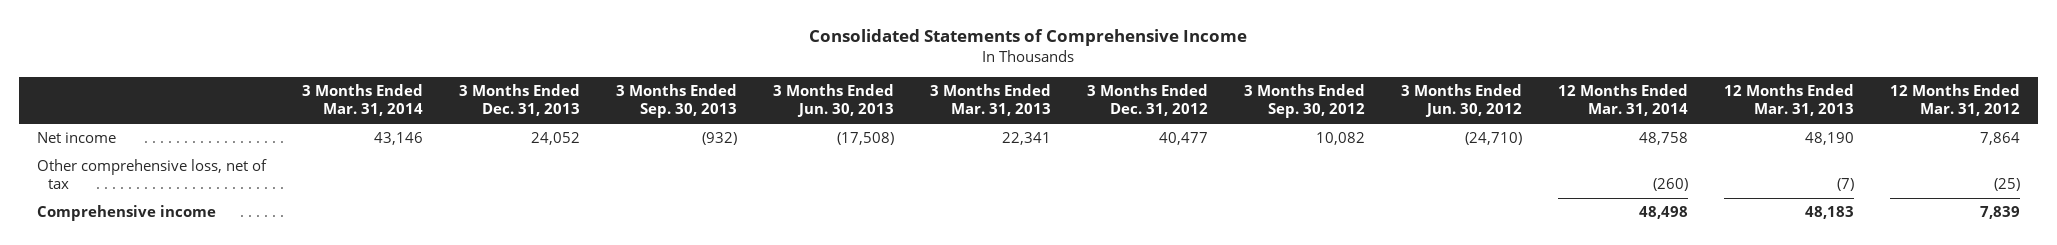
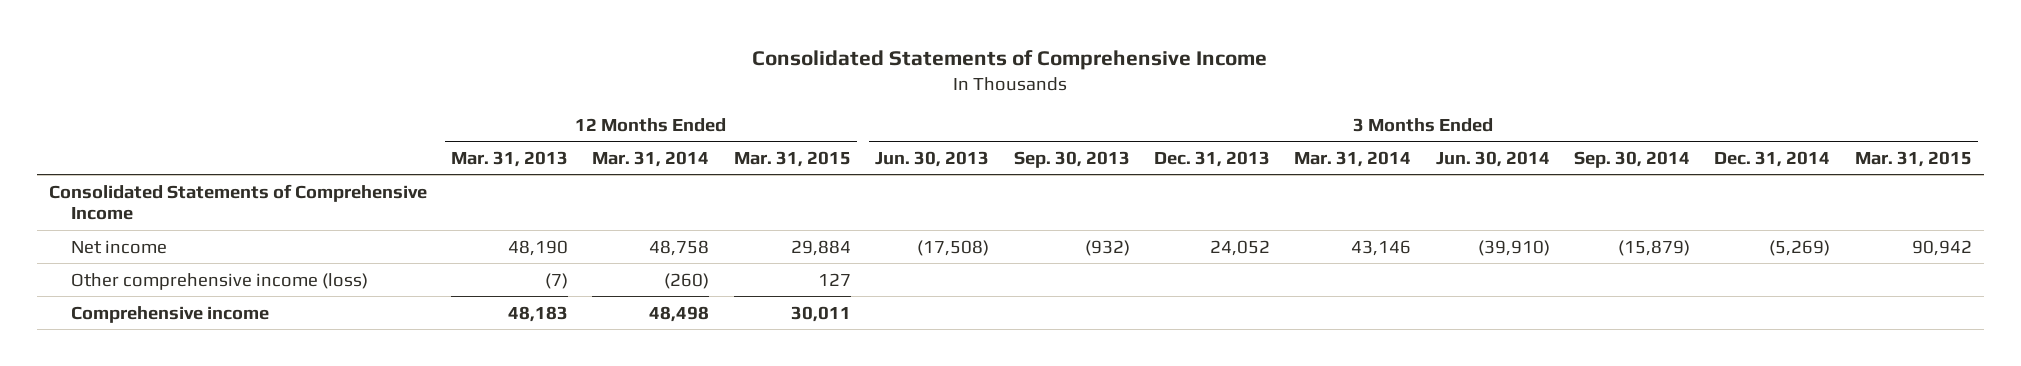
[929,84,1051,117] 3 Months Ended Mar. 31, 2013 -> none
[1086,84,1208,117] 3 Months Ended Dec. 31, 2012 -> none
[1243,84,1365,119] 3 Months Ended Sep. 30, 2012 -> none
[1400,84,1522,118] 3 Months Ended Jun. 30, 2012 -> none
[1889,84,2020,117] 12 Months Ended Mar. 31, 2012 -> none
none -> [733,150,851,167] Mar. 31, 2015
none -> [1435,150,1550,167] Jun. 30, 2014
none -> [1574,150,1691,168] Sep. 30, 2014
none -> [1714,150,1831,167] Dec. 31, 2014
none -> [1854,150,1972,167] Mar. 31, 2015
none -> [48,183,427,221] Consolidated Statements of Comprehensive Income
[37,159,268,190] Other comprehensive loss, net of tax -> [71,272,369,290] Other comprehensive income (loss)

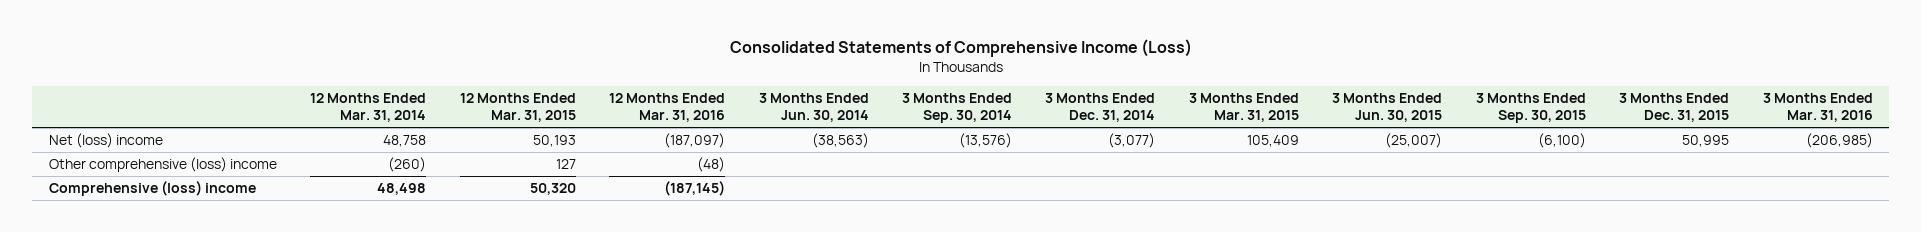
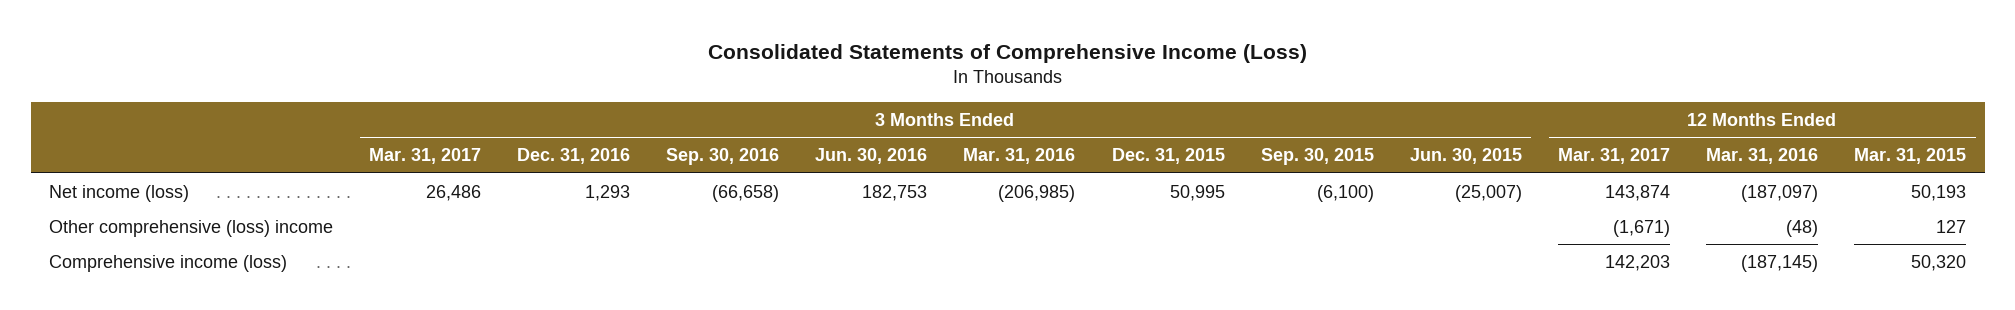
[310,93,427,123] 12 Months Ended Mar. 31, 2014 -> none
[758,93,869,123] 3 Months Ended Jun. 30, 2014 -> none
[901,93,1012,124] 3 Months Ended Sep. 30, 2014 -> none
[1045,93,1156,123] 3 Months Ended Dec. 31, 2014 -> none
[1188,93,1299,123] 3 Months Ended Mar. 31, 2015 -> none
none -> [368,148,481,165] Mar. 31, 2017
none -> [516,148,630,165] Dec. 31, 2016
none -> [666,148,780,166] Sep. 30, 2016
none -> [815,148,928,165] Jun. 30, 2016
none -> [1558,148,1671,165] Mar. 31, 2017
[48,133,163,149] Net (loss) income -> [48,184,189,202] Net income (loss)
[48,181,256,197] Comprehensive (loss) income -> [48,254,287,272] Comprehensive income (loss)

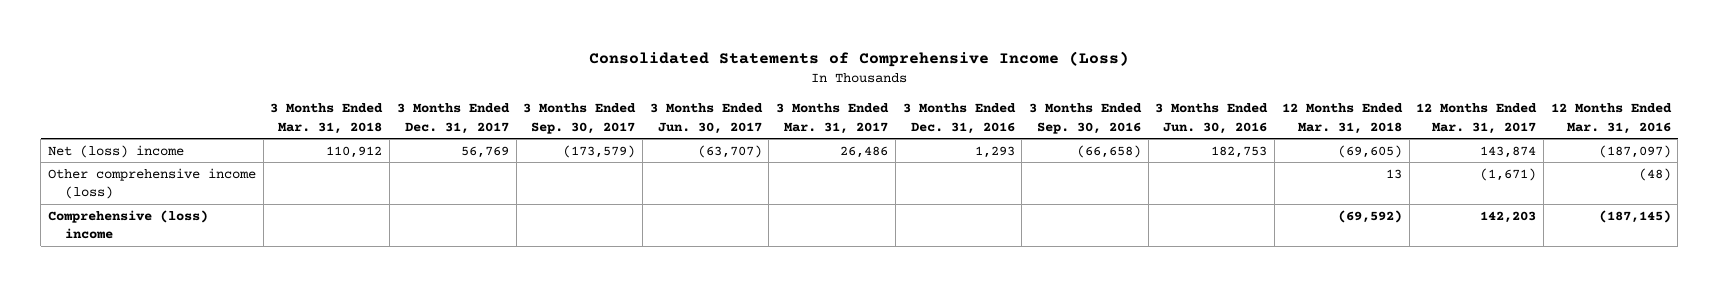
[963,148,1076,165] Mar. 31, 2016 -> none
[1111,148,1225,165] Dec. 31, 2015 -> none
[1260,148,1374,166] Sep. 30, 2015 -> none
[1409,148,1522,165] Jun. 30, 2015 -> none
[1854,148,1967,165] Mar. 31, 2015 -> none
none -> [270,103,384,134] 3 Months Ended Mar. 31, 2018
none -> [396,103,510,134] 3 Months Ended Dec. 31, 2017
none -> [523,103,637,134] 3 Months Ended Sep. 30, 2017
none -> [649,103,763,134] 3 Months Ended Jun. 30, 2017
none -> [1281,103,1403,134] 12 Months Ended Mar. 31, 2018
[48,184,189,202] Net income (loss) -> [48,144,185,158] Net (loss) income
[48,219,333,237] Other comprehensive (loss) income -> [48,167,257,200] Other comprehensive income (loss)
[48,254,287,272] Comprehensive income (loss) -> [48,209,209,240] Comprehensive (loss) income

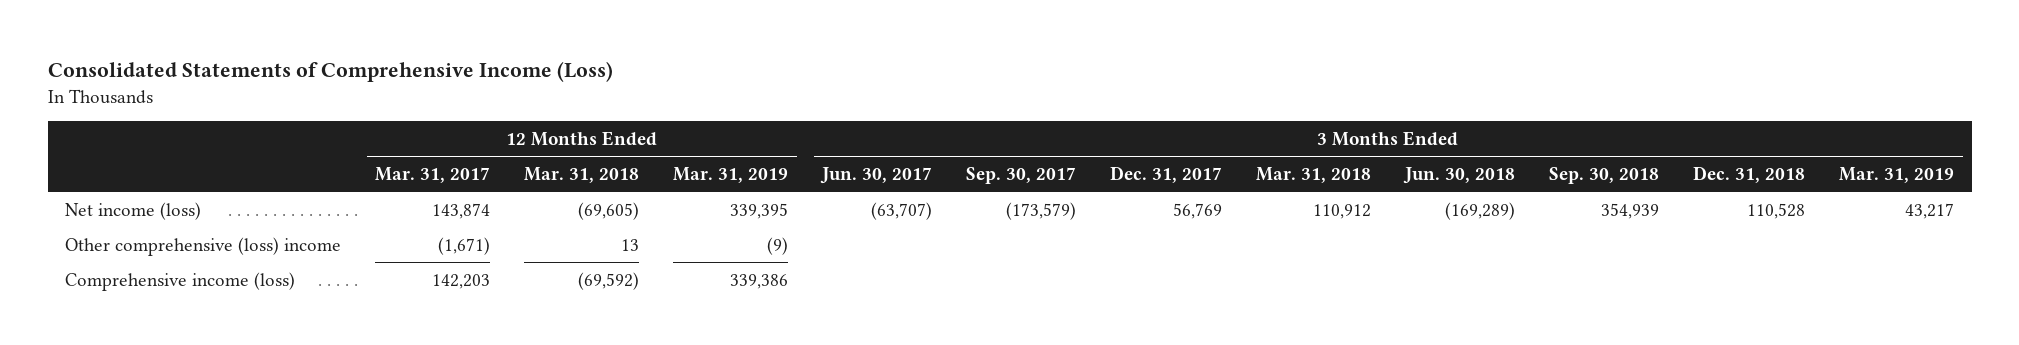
[776,103,890,134] 3 Months Ended Mar. 31, 2017 -> none
[902,103,1016,134] 3 Months Ended Dec. 31, 2016 -> none
[1029,103,1143,134] 3 Months Ended Sep. 30, 2016 -> none
[1155,103,1269,134] 3 Months Ended Jun. 30, 2016 -> none
[1550,103,1672,134] 12 Months Ended Mar. 31, 2016 -> none
none -> [673,167,789,184] Mar. 31, 2019
none -> [1403,167,1516,185] Jun. 30, 2018
none -> [1549,167,1660,185] Sep. 30, 2018
none -> [1693,166,1806,184] Dec. 31, 2018
none -> [1839,167,1955,184] Mar. 31, 2019
[48,144,185,158] Net (loss) income -> [65,201,202,220] Net income (loss)
[48,167,257,200] Other comprehensive income (loss) -> [65,236,342,256] Other comprehensive (loss) income
[48,209,209,240] Comprehensive (loss) income -> [65,271,296,291] Comprehensive income (loss)

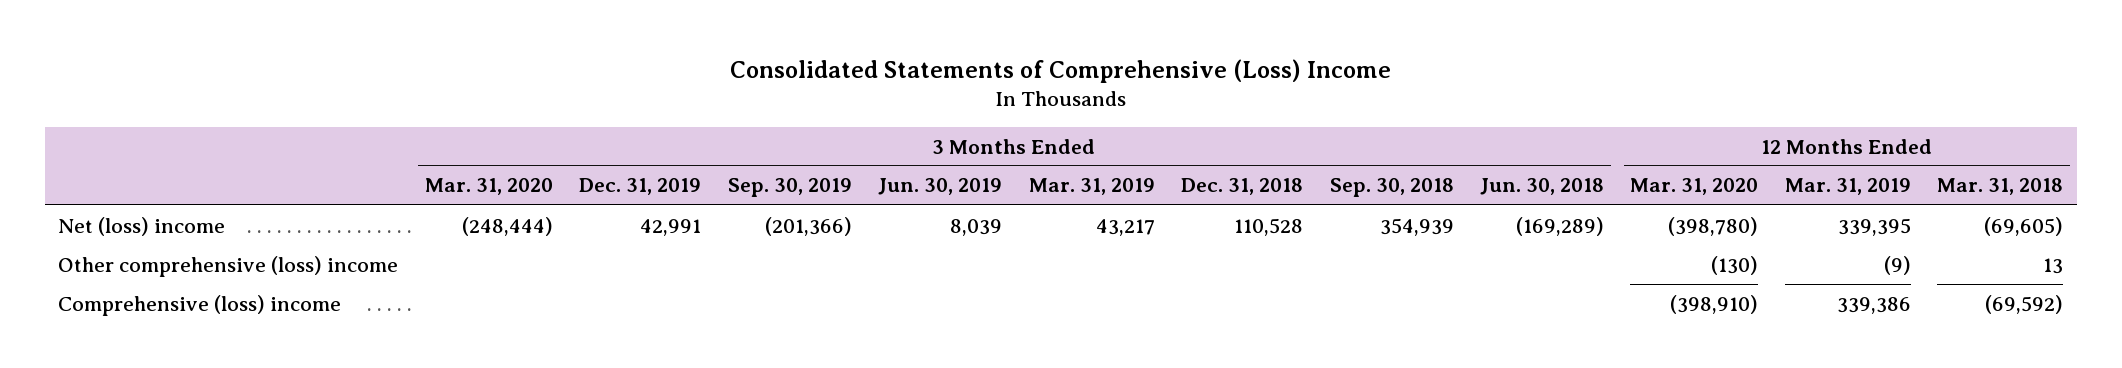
[47,61,613,83] Consolidated Statements of Comprehensive Income (Loss) -> [729,58,1391,83] Consolidated Statements of Comprehensive (Loss) Income
[375,167,491,184] Mar. 31, 2017 -> none
[820,167,933,185] Jun. 30, 2017 -> none
[966,167,1077,185] Sep. 30, 2017 -> none
[1110,166,1223,184] Dec. 31, 2017 -> none
[1256,167,1372,184] Mar. 31, 2018 -> none
none -> [424,178,553,196] Mar. 31, 2020
none -> [579,178,702,196] Dec. 31, 2019
none -> [727,178,852,198] Sep. 30, 2019
none -> [878,178,1003,196] Jun. 30, 2019
none -> [1630,178,1759,196] Mar. 31, 2020
[65,201,202,220] Net income (loss) -> [58,216,226,236] Net (loss) income
[65,271,296,291] Comprehensive income (loss) -> [58,294,342,316] Comprehensive (loss) income

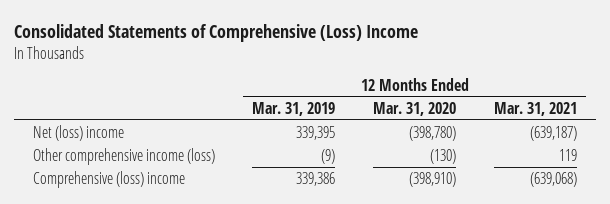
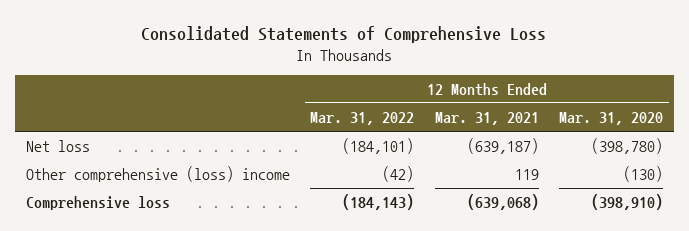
[13,23,418,42] Consolidated Statements of Comprehensive (Loss) Income -> [141,25,547,43] Consolidated Statements of Comprehensive Loss
[252,101,336,116] Mar. 31, 2019 -> none
none -> [310,111,415,125] Mar. 31, 2022
[32,124,124,141] Net (loss) income -> [25,139,90,152] Net loss
[32,147,215,165] Other comprehensive income (loss) -> [25,165,290,182] Other comprehensive (loss) income
[32,170,185,188] Comprehensive (loss) income -> [25,195,170,210] Comprehensive loss

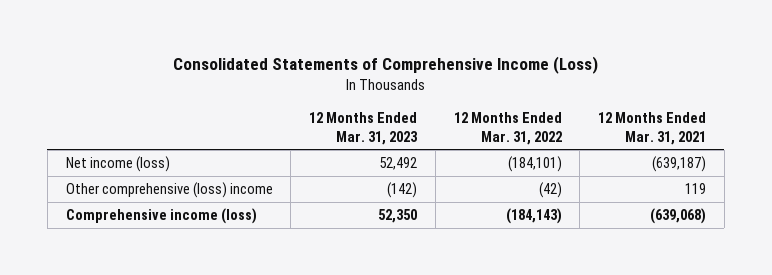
[141,25,547,43] Consolidated Statements of Comprehensive Loss -> [172,56,598,75] Consolidated Statements of Comprehensive Income (Loss)
[559,111,664,125] Mar. 31, 2020 -> none
none -> [309,111,419,145] 12 Months Ended Mar. 31, 2023
[25,139,90,152] Net loss -> [65,156,170,173] Net income (loss)
[25,195,170,210] Comprehensive loss -> [65,208,257,225] Comprehensive income (loss)

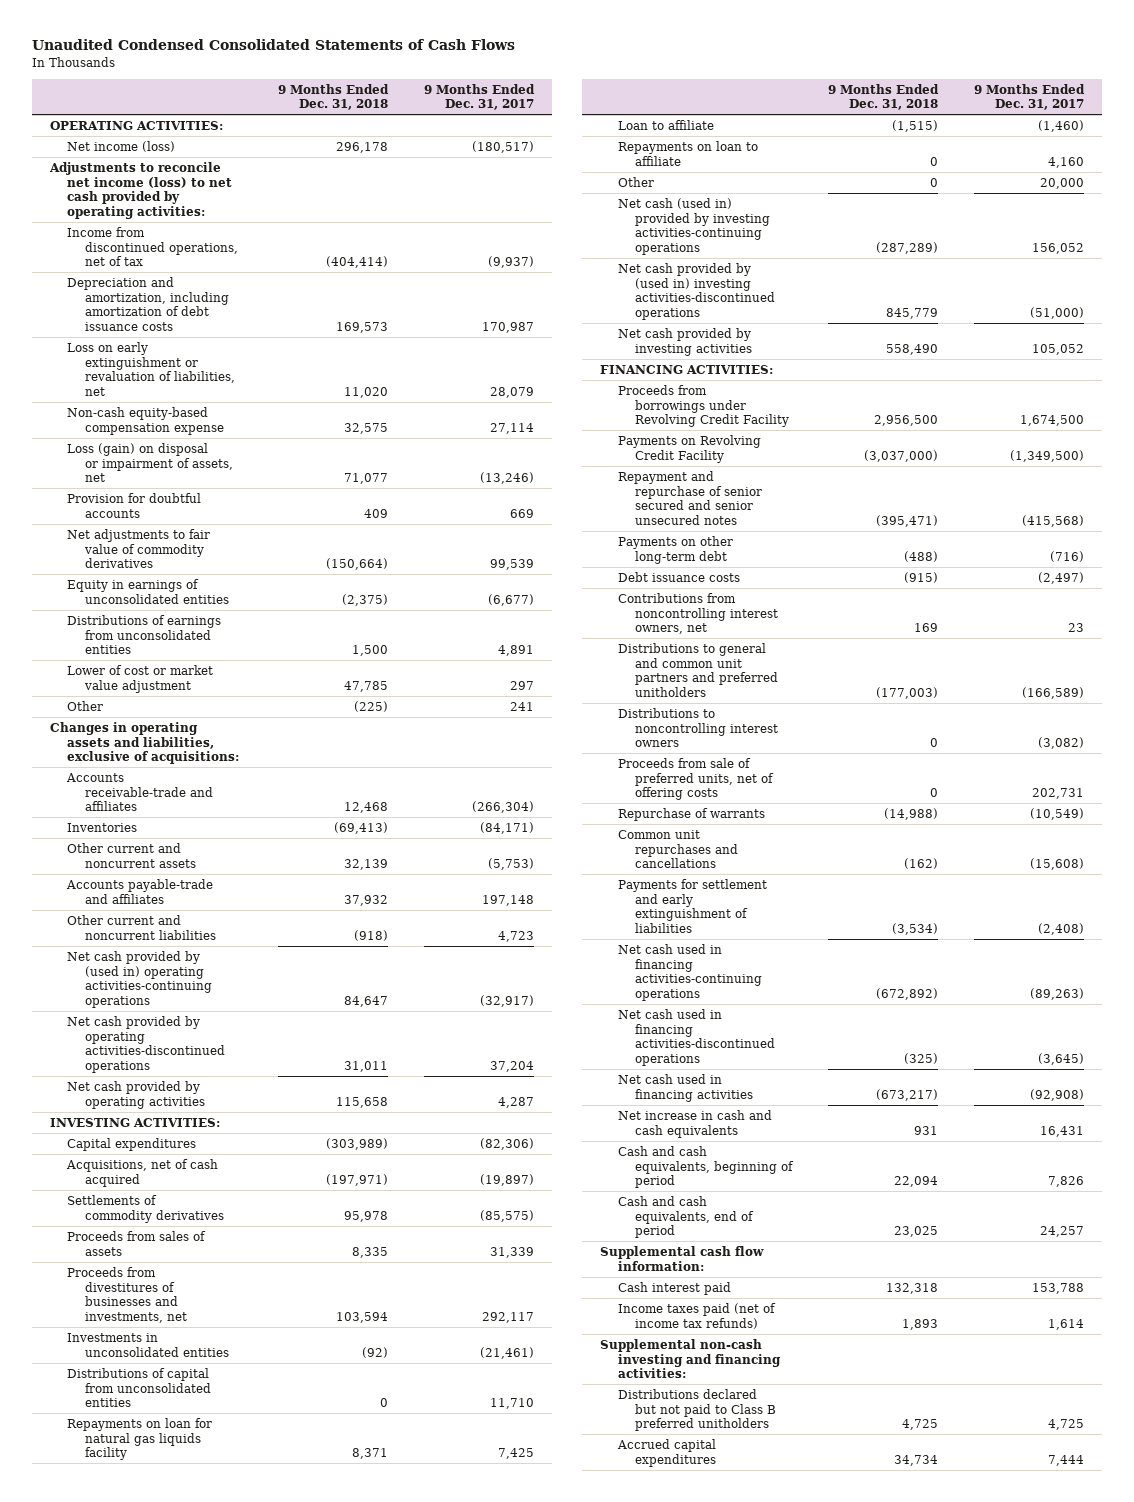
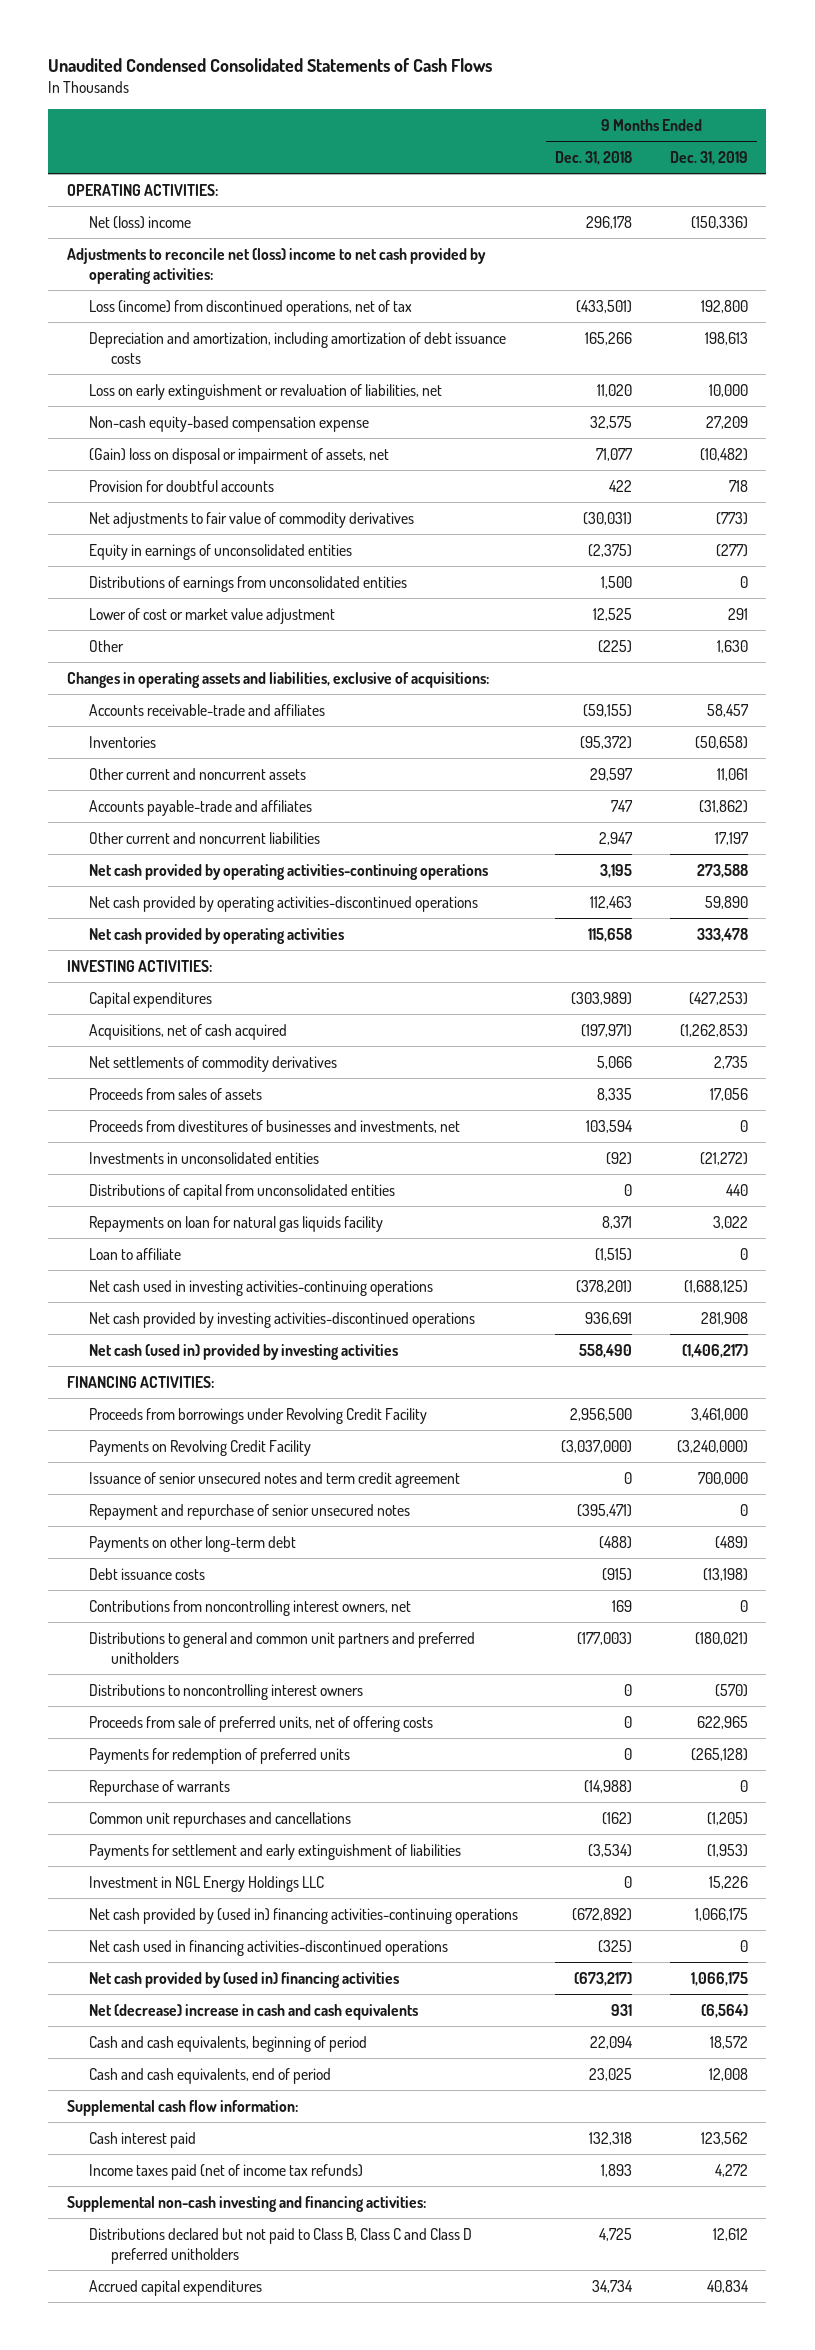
[423,83,535,111] 9 Months Ended Dec. 31, 2017 -> none
none -> [669,150,748,165] Dec. 31, 2019
[67,140,176,152] Net income (loss) -> [89,215,192,229] Net (loss) income
[48,161,233,219] Adjustments to reconcile net income (loss) to net cash provided by operating activities: -> [66,247,486,284] Adjustments to reconcile net (loss) income to net cash provided by operating activities:
[67,226,238,267] Income from discontinued operations, net of tax -> [89,299,413,316] Loss (income) from discontinued operations, net of tax
[325,256,388,269] (404,414) -> [576,299,633,313] (433,501)
[335,321,388,333] 169,573 -> [585,331,633,345] 165,266
[67,442,233,483] Loss (gain) on disposal or impairment of assets, net -> [89,447,390,464] (Gain) loss on disposal or impairment of assets, net
[363,508,388,518] 409 -> [609,479,633,492] 422
[325,558,388,571] (150,664) -> [583,511,633,525] (30,031)
[343,680,388,692] 47,785 -> [593,607,633,621] 12,525
[343,802,388,814] 12,468 -> [583,703,633,717] (59,155)
[333,821,388,834] (69,413) -> [580,735,633,749] (95,372)
[343,858,388,870] 32,139 -> [590,767,634,781] 29,597
[343,894,388,906] 37,932 -> [611,799,634,812] 747
[353,929,388,941] (918) -> [599,831,634,845] 2,947
[67,950,212,1008] Net cash provided by (used in) operating activities-continuing operations -> [89,863,489,880] Net cash provided by operating activities-continuing operations
[343,995,388,1007] 84,647 -> [600,863,633,878] 3,195
[343,1060,388,1072] 31,011 -> [590,895,633,909] 112,463
[67,1194,224,1223] Settlements of commodity derivatives -> [89,1055,338,1072] Net settlements of commodity derivatives
[343,1210,388,1222] 95,978 -> [597,1055,633,1069] 5,066
[617,140,758,166] Repayments on loan to affiliate -> none
[617,176,654,187] Other -> none
[617,197,771,255] Net cash (used in) provided by investing activities-continuing operations -> [89,1279,434,1296] Net cash used in investing activities-continuing operations
[876,241,939,254] (287,289) -> [576,1279,633,1293] (378,201)
[617,262,776,320] Net cash provided by (used in) investing activities-discontinued operations -> [89,1311,476,1328] Net cash provided by investing activities-discontinued operations
[886,307,939,319] 845,779 -> [585,1311,633,1325] 936,691
[617,327,753,356] Net cash provided by investing activities -> [89,1343,399,1360] Net cash (used in) provided by investing activities
none -> [89,1471,461,1488] Issuance of senior unsecured notes and term credit agreement
[617,470,763,525] Repayment and repurchase of senior secured and senior unsecured notes -> [89,1503,411,1520] Repayment and repurchase of senior unsecured notes
none -> [89,1747,351,1764] Payments for redemption of preferred units
none -> [89,1875,325,1892] Investment in NGL Energy Holdings LLC
[617,943,763,1001] Net cash used in financing activities-continuing operations -> [89,1907,519,1924] Net cash provided by (used in) financing activities-continuing operations
[617,1073,754,1102] Net cash used in financing activities -> [89,1971,400,1988] Net cash provided by (used in) financing activities
[617,1109,772,1138] Net increase in cash and cash equivalents -> [89,2003,419,2020] Net (decrease) increase in cash and cash equivalents
[617,1388,777,1432] Distributions declared but not paid to Class B preferred unitholders -> [89,2227,473,2264] Distributions declared but not paid to Class B, Class C and Class D preferred unitholders

